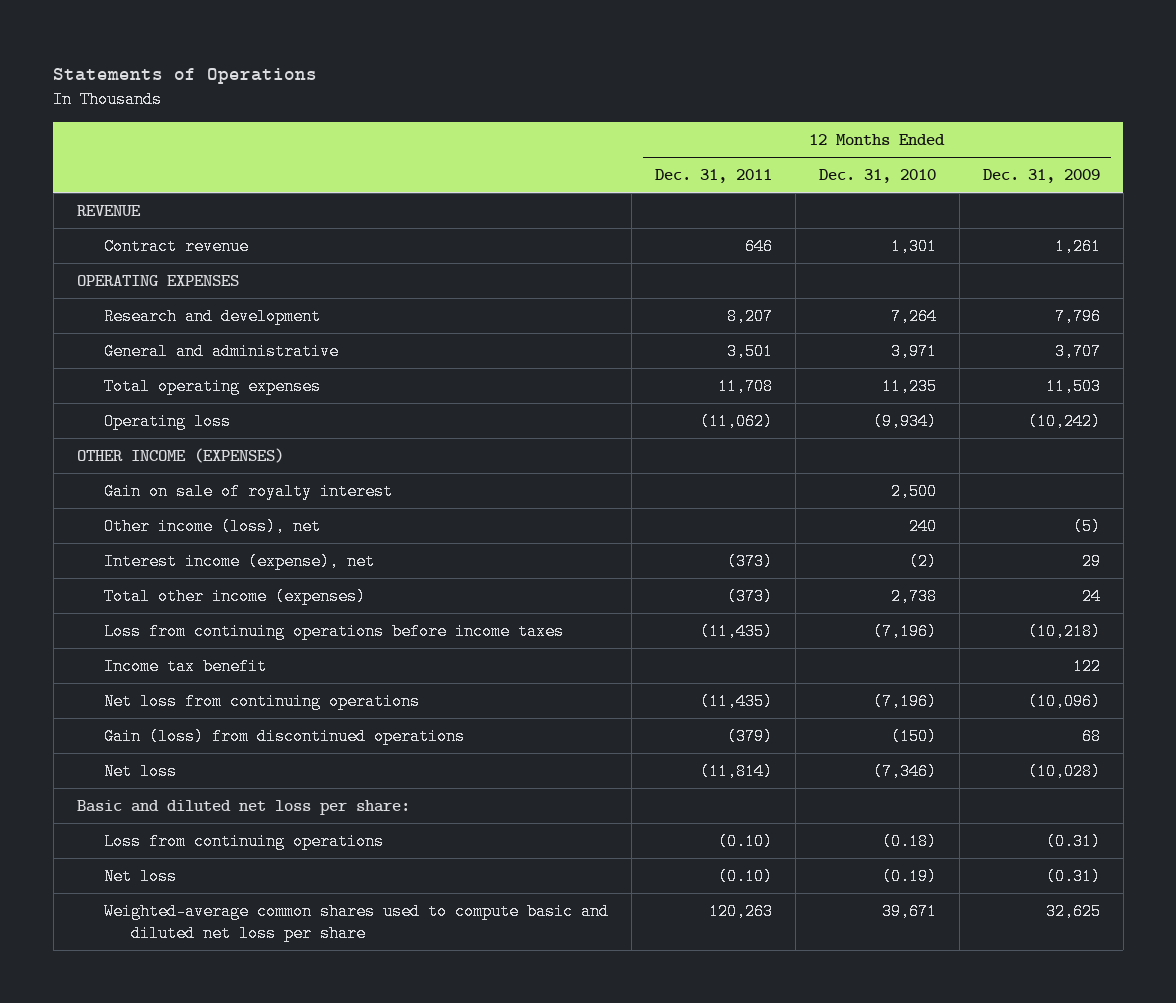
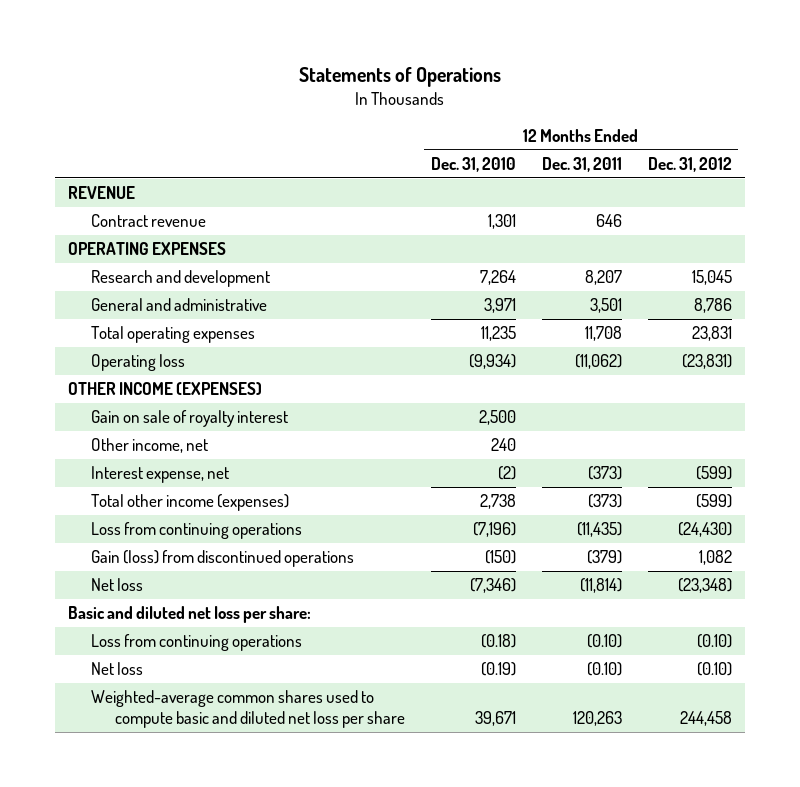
[982,169,1100,184] Dec. 31, 2009 -> none
none -> [647,157,732,173] Dec. 31, 2012
[103,518,321,536] Other income (loss), net -> [91,438,209,454] Other income, net
[103,553,375,571] Interest income (expense), net -> [91,466,230,484] Interest expense, net
[103,623,564,641] Loss from continuing operations before income taxes -> none
[103,658,267,676] Income tax benefit -> none
[103,693,420,711] Net loss from continuing operations -> [91,522,303,540] Loss from continuing operations

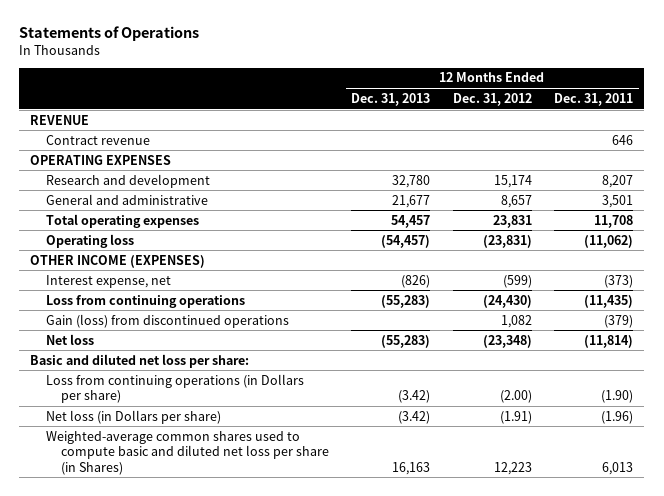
[430,157,516,173] Dec. 31, 2010 -> none
none -> [351,92,431,106] Dec. 31, 2013
[691,270,732,286] 15,045 -> [493,174,532,188] 15,174
[693,298,732,314] 8,786 -> [500,194,532,208] 8,657
[91,410,289,428] Gain on sale of royalty interest -> none
[91,438,209,454] Other income, net -> none
[91,494,290,512] Total other income (expenses) -> none
[91,634,303,652] Loss from continuing operations -> [45,373,304,404] Loss from continuing operations (in Dollars per share)
[586,634,622,649] (0.10) -> [601,390,634,404] (1.90)
[696,634,732,649] (0.10) -> [499,390,532,404] (2.00)
[91,662,144,676] Net loss -> [45,409,221,424] Net loss (in Dollars per share)
[586,662,622,677] (0.10) -> [601,410,634,424] (1.96)
[696,662,732,677] (0.10) -> [499,410,532,424] (1.91)
[91,690,405,728] Weighted-average common shares used to compute basic and diluted net loss per share -> [45,430,330,475] Weighted-average common shares used to compute basic and diluted net loss per share (in Shares)
[572,710,622,726] 120,263 -> [602,461,634,475] 6,013
[679,710,732,726] 244,458 -> [493,461,532,475] 12,223

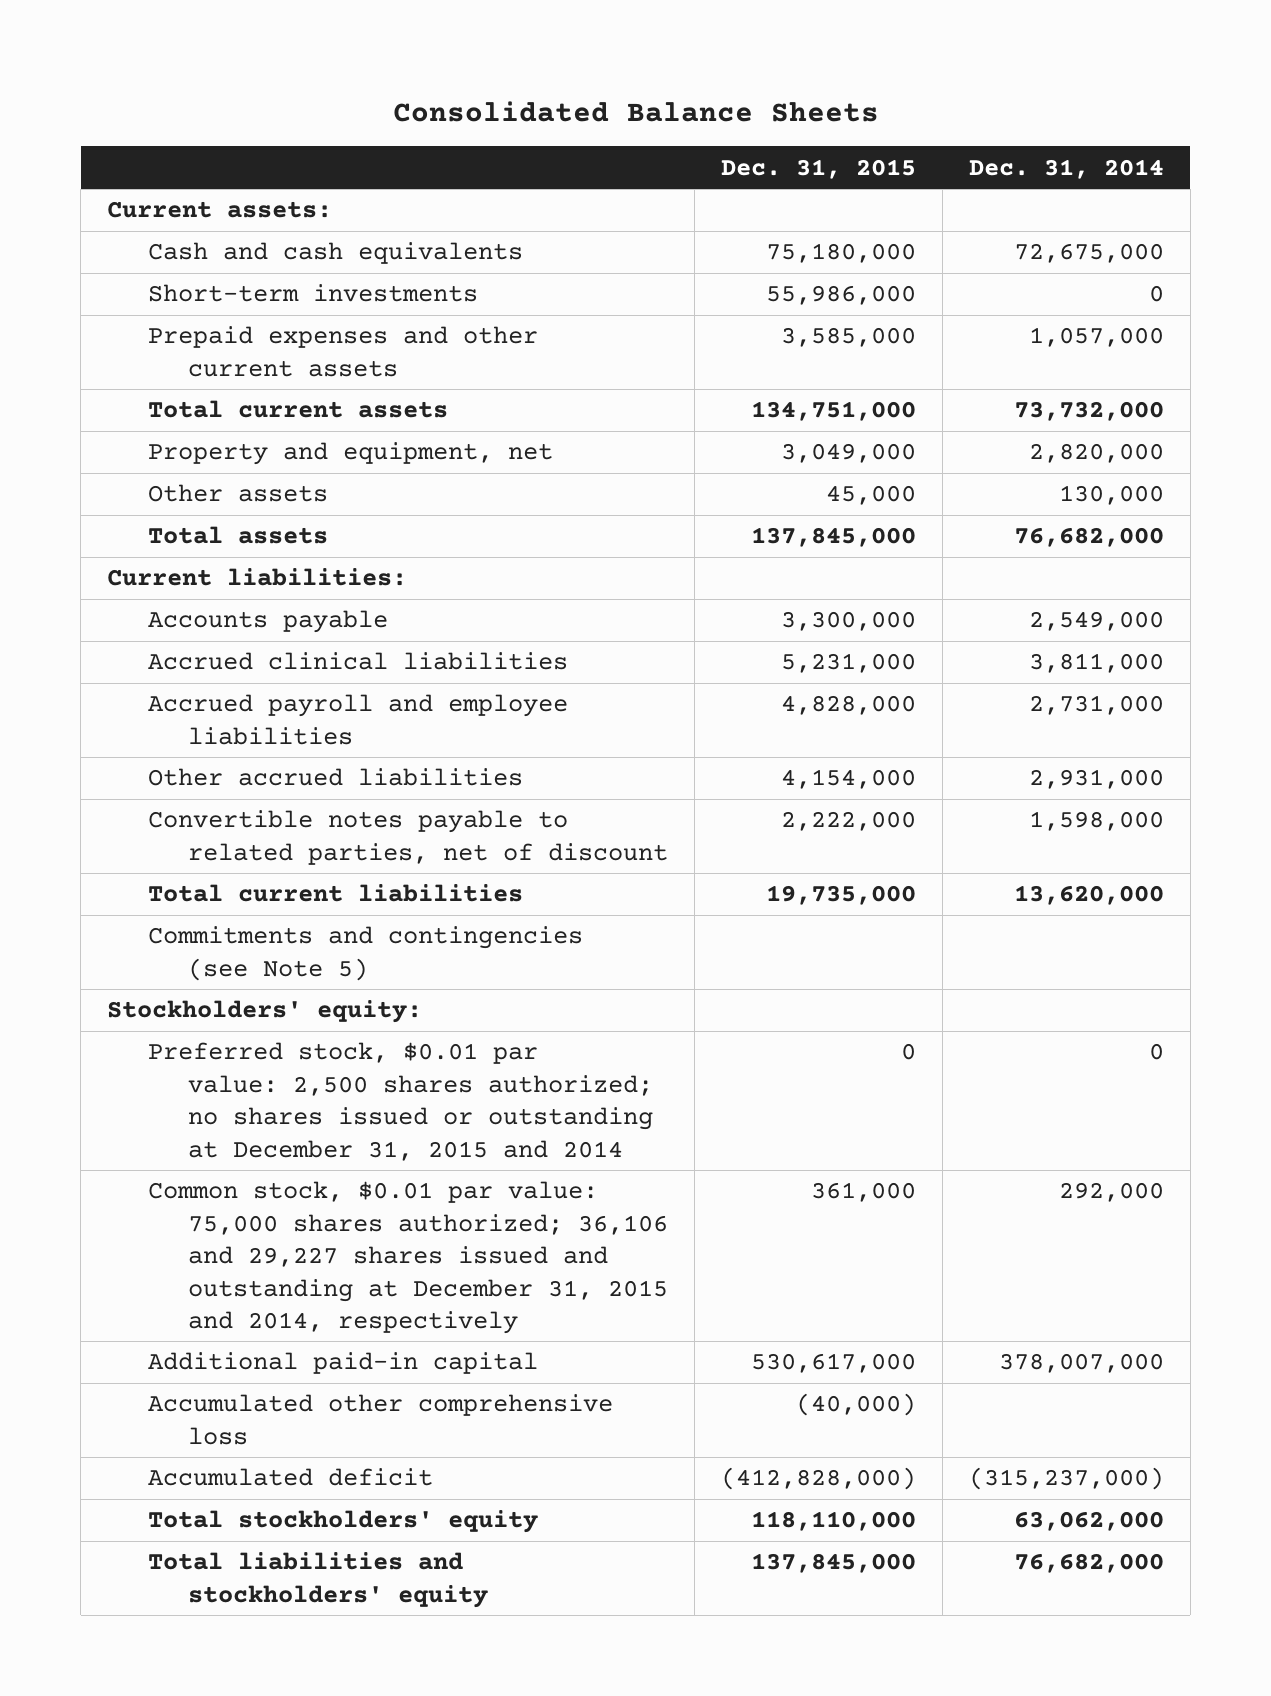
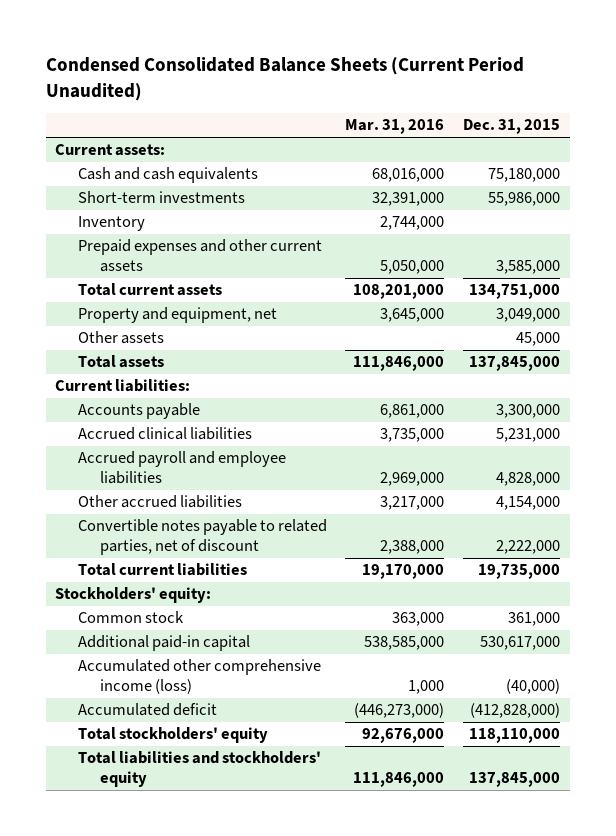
[392,100,879,122] Consolidated Balance Sheets -> [45,57,524,101] Condensed Consolidated Balance Sheets (Current Period Unaudited)
[968,158,1164,179] Dec. 31, 2014 -> none
none -> [345,119,445,135] Mar. 31, 2016
none -> [77,216,145,232] Inventory
[147,926,583,981] Commitments and contingencies (see Note 5) -> none
[147,1042,654,1161] Preferred stock, $0.01 par value: 2,500 shares authorized; no shares issued or outstanding at December 31, 2015 and 2014 -> none
[147,1181,669,1334] Common stock, $0.01 par value: 75,000 shares authorized; 36,106 and 29,227 shares issued and outstanding at December 31, 2015 and 2014, respectively -> [77,611,184,624] Common stock
[147,1394,613,1445] Accumulated other comprehensive loss -> [77,659,321,695] Accumulated other comprehensive income (loss)

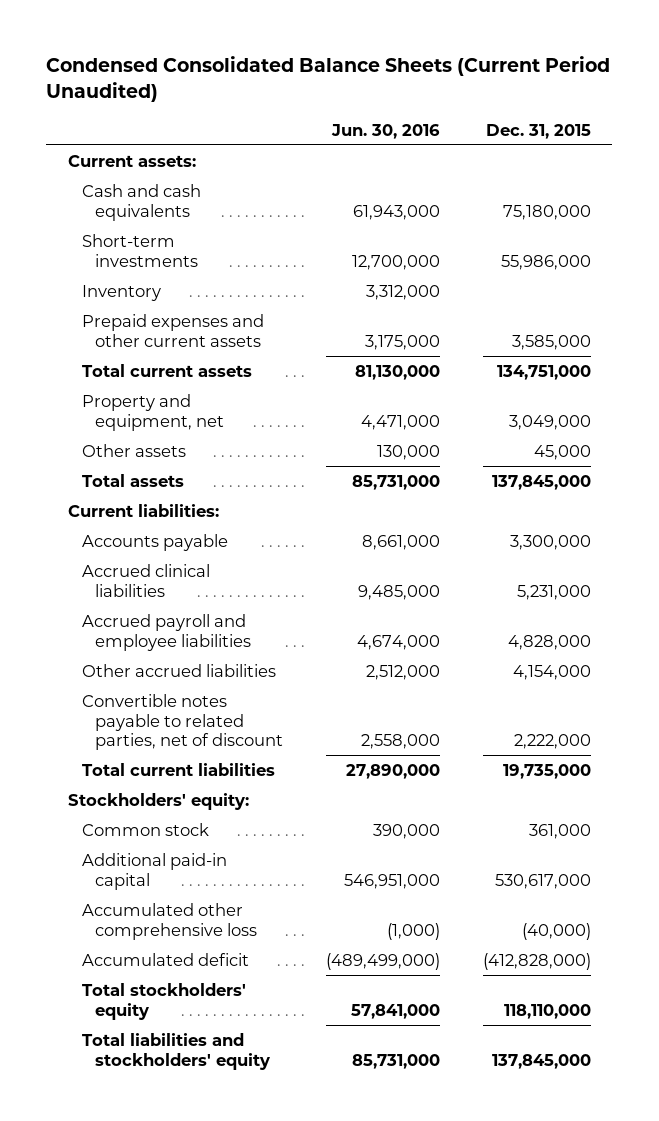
[345,119,445,135] Mar. 31, 2016 -> none
none -> [331,123,441,139] Jun. 30, 2016
[77,659,321,695] Accumulated other comprehensive income (loss) -> [81,902,258,940] Accumulated other comprehensive loss

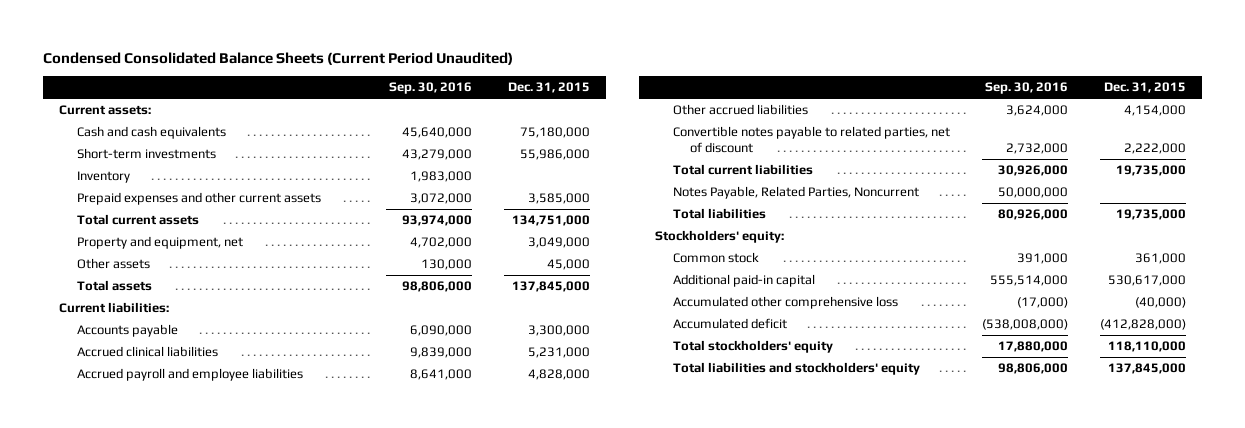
[331,123,441,139] Jun. 30, 2016 -> none
none -> [388,82,472,95] Sep. 30, 2016
none -> [672,186,919,200] Notes Payable, Related Parties, Noncurrent
none -> [672,208,766,220] Total liabilities

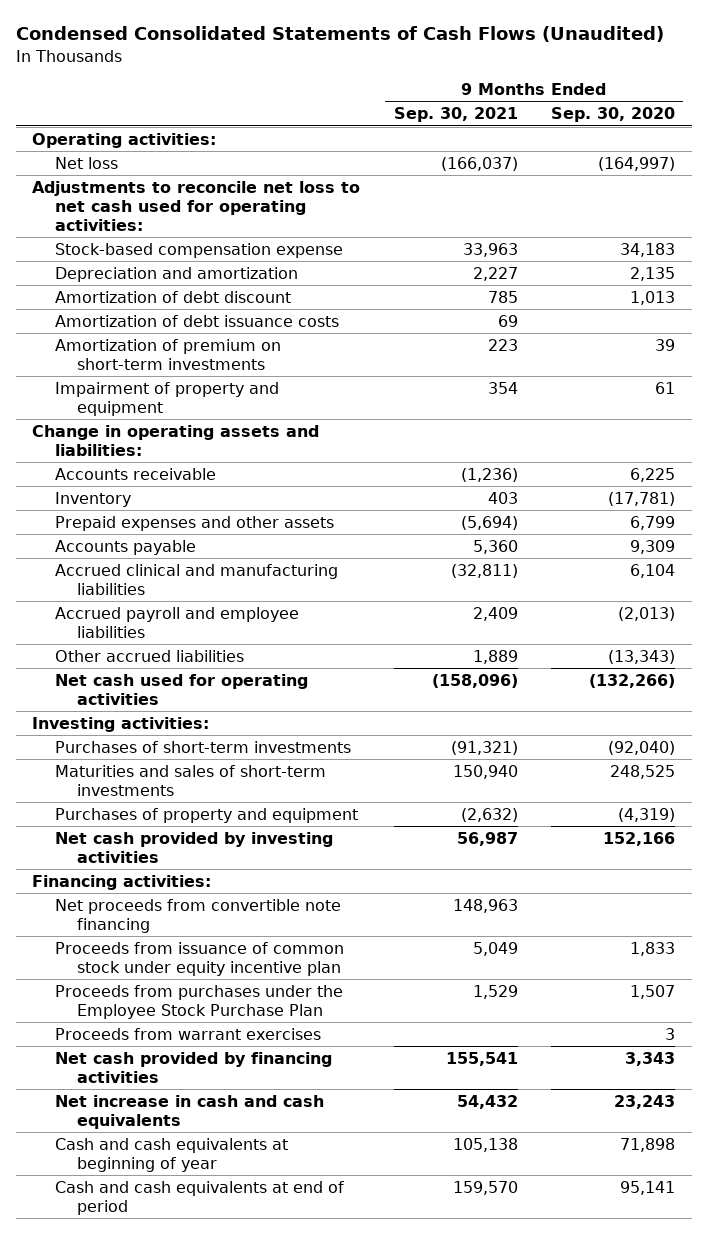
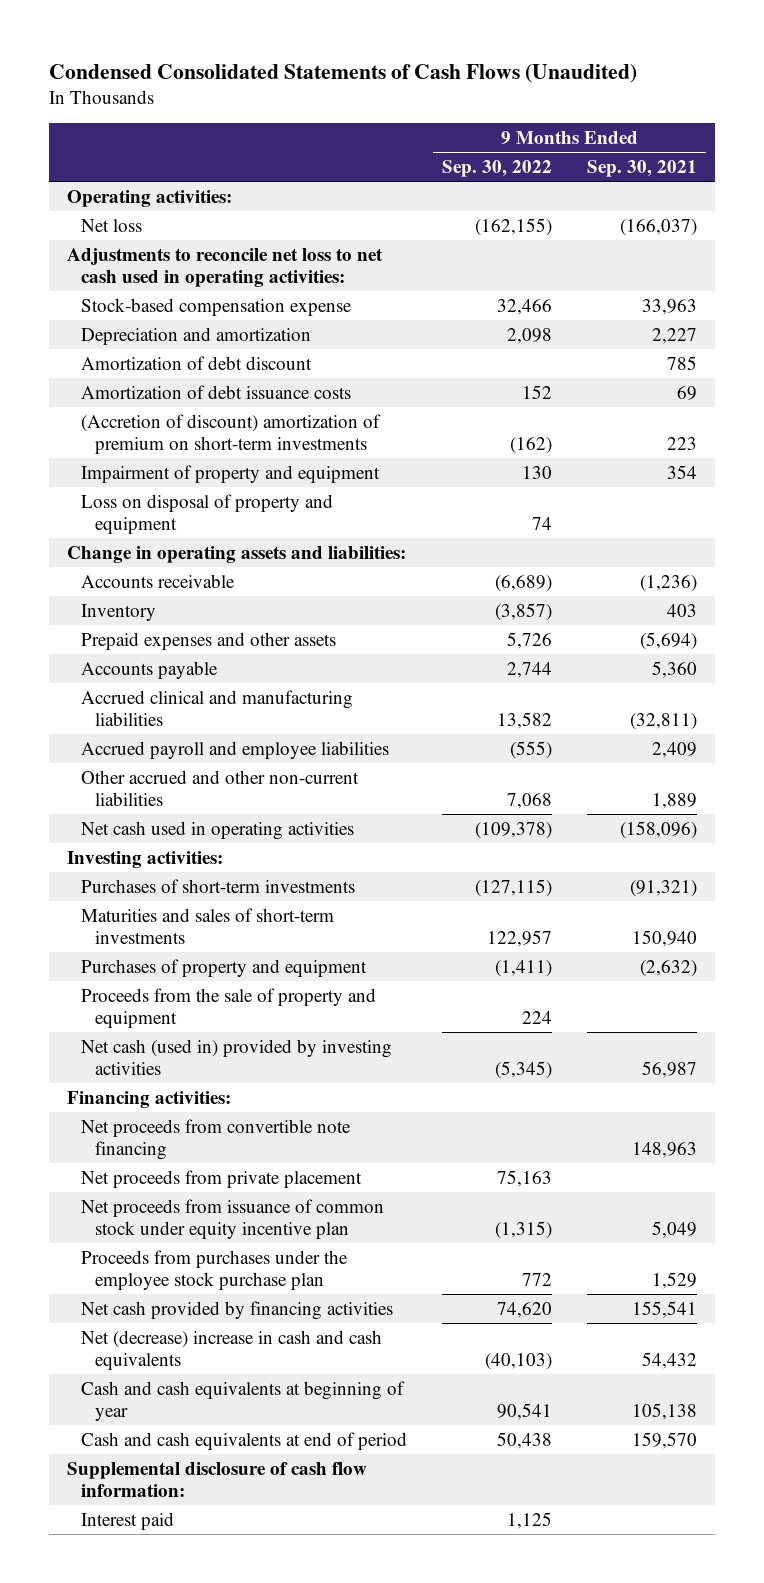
[551,107,676,123] Sep. 30, 2020 -> none
none -> [442,160,553,178] Sep. 30, 2022
[32,180,361,231] Adjustments to reconcile net loss to net cash used for operating activities: -> [67,247,384,287] Adjustments to reconcile net loss to net cash used in operating activities:
[54,338,281,370] Amortization of premium on short-term investments -> [81,413,382,454] (Accretion of discount) amortization of premium on short-term investments
none -> [81,493,334,534] Loss on disposal of property and equipment
[54,649,244,662] Other accrued liabilities -> [81,769,360,806] Other accrued and other non-current liabilities
[54,673,308,705] Net cash used for operating activities -> [81,820,355,840] Net cash used in operating activities
none -> [81,987,377,1028] Proceeds from the sale of property and equipment
[54,831,333,863] Net cash provided by investing activities -> [81,1038,393,1075] Net cash (used in) provided by investing activities
[54,1027,321,1040] Proceeds from warrant exercises -> none
none -> [81,1169,363,1188] Net proceeds from private placement
[54,941,344,976] Proceeds from issuance of common stock under equity incentive plan -> [81,1198,385,1239] Net proceeds from issuance of common stock under equity incentive plan
[54,984,343,1019] Proceeds from purchases under the Employee Stock Purchase Plan -> [81,1249,349,1290] Proceeds from purchases under the employee stock purchase plan
[54,1094,324,1129] Net increase in cash and cash equivalents -> [81,1329,383,1370] Net (decrease) increase in cash and cash equivalents
none -> [67,1461,368,1497] Supplemental disclosure of cash flow information:
none -> [81,1511,175,1530] Interest paid

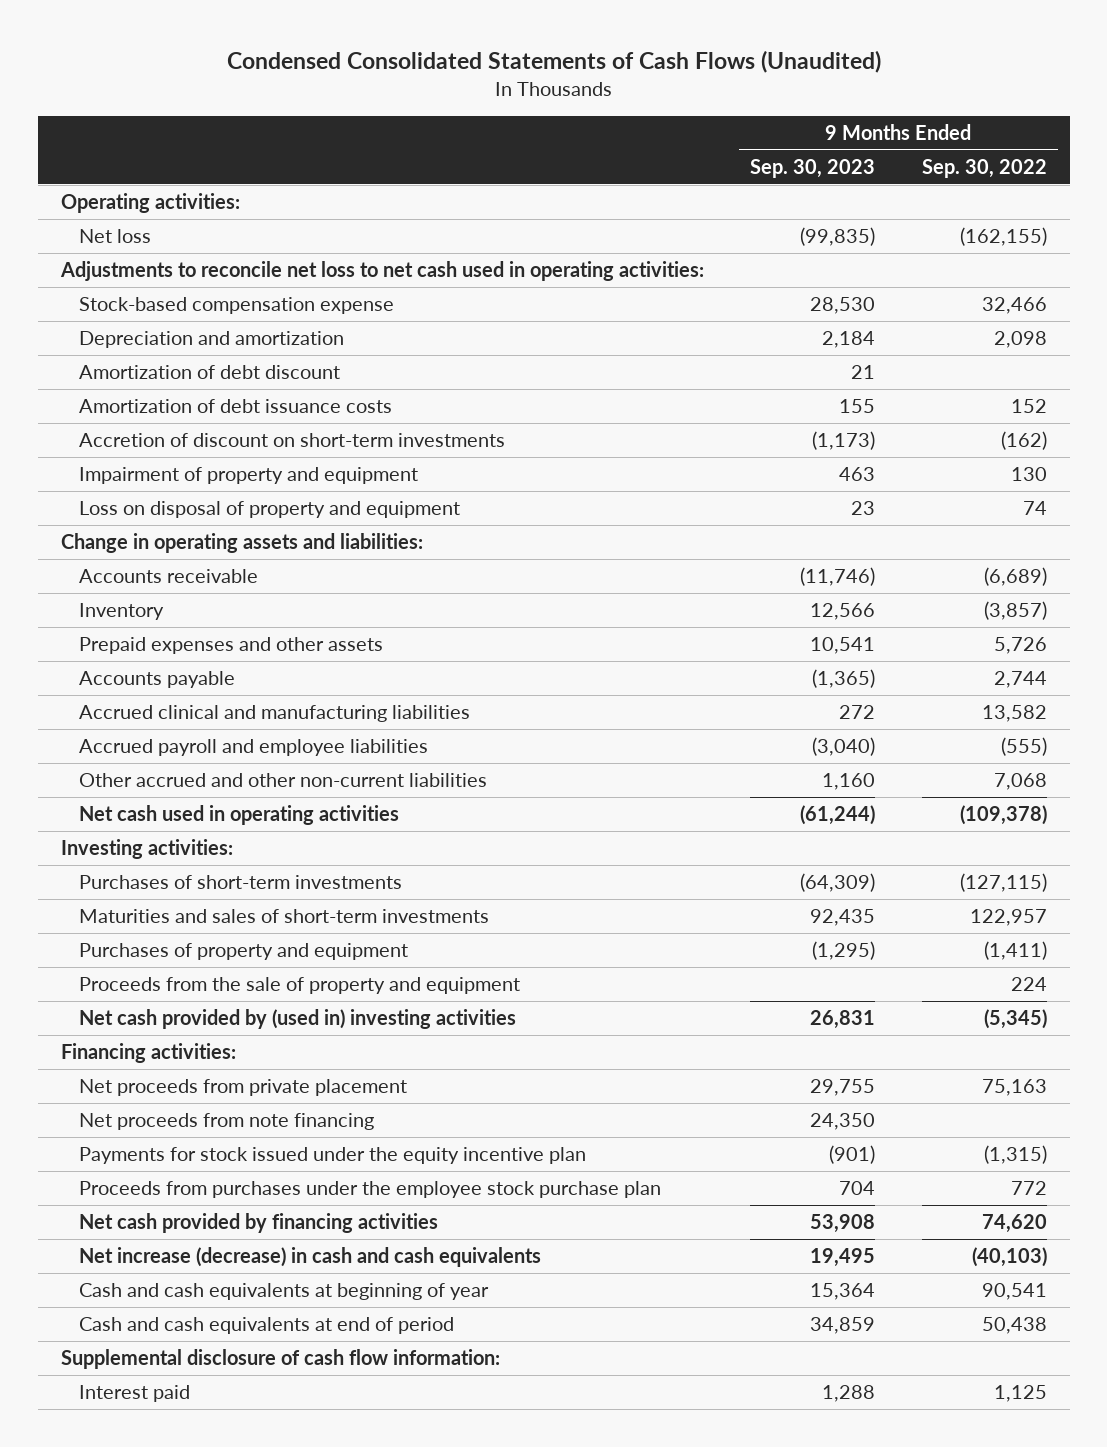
[587,160,698,178] Sep. 30, 2021 -> none
none -> [750,159,876,179] Sep. 30, 2023
[81,413,382,454] (Accretion of discount) amortization of premium on short-term investments -> [79,433,506,448] Accretion of discount on short-term investments
[81,1038,393,1075] Net cash (used in) provided by investing activities -> [79,1009,517,1030] Net cash provided by (used in) investing activities
[81,1118,352,1160] Net proceeds from convertible note financing -> none
none -> [79,1113,375,1131] Net proceeds from note financing
[81,1198,385,1239] Net proceeds from issuance of common stock under equity incentive plan -> [79,1147,587,1165] Payments for stock issued under the equity incentive plan
[81,1329,383,1370] Net (decrease) increase in cash and cash equivalents -> [79,1247,542,1268] Net increase (decrease) in cash and cash equivalents

